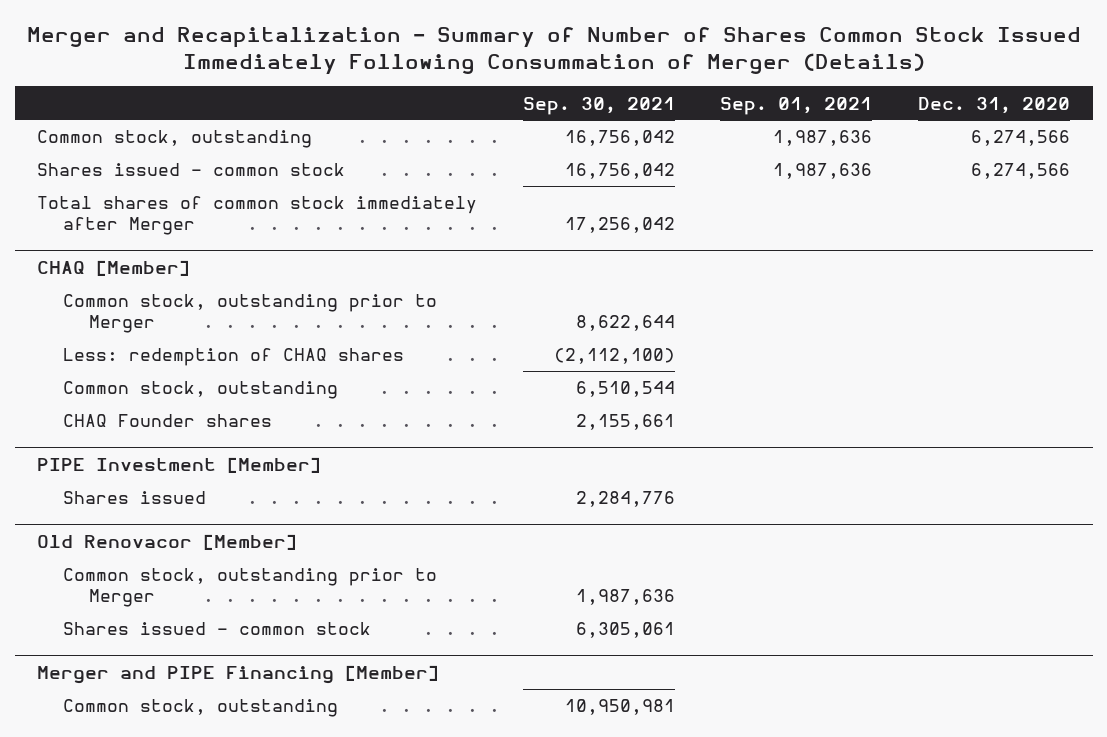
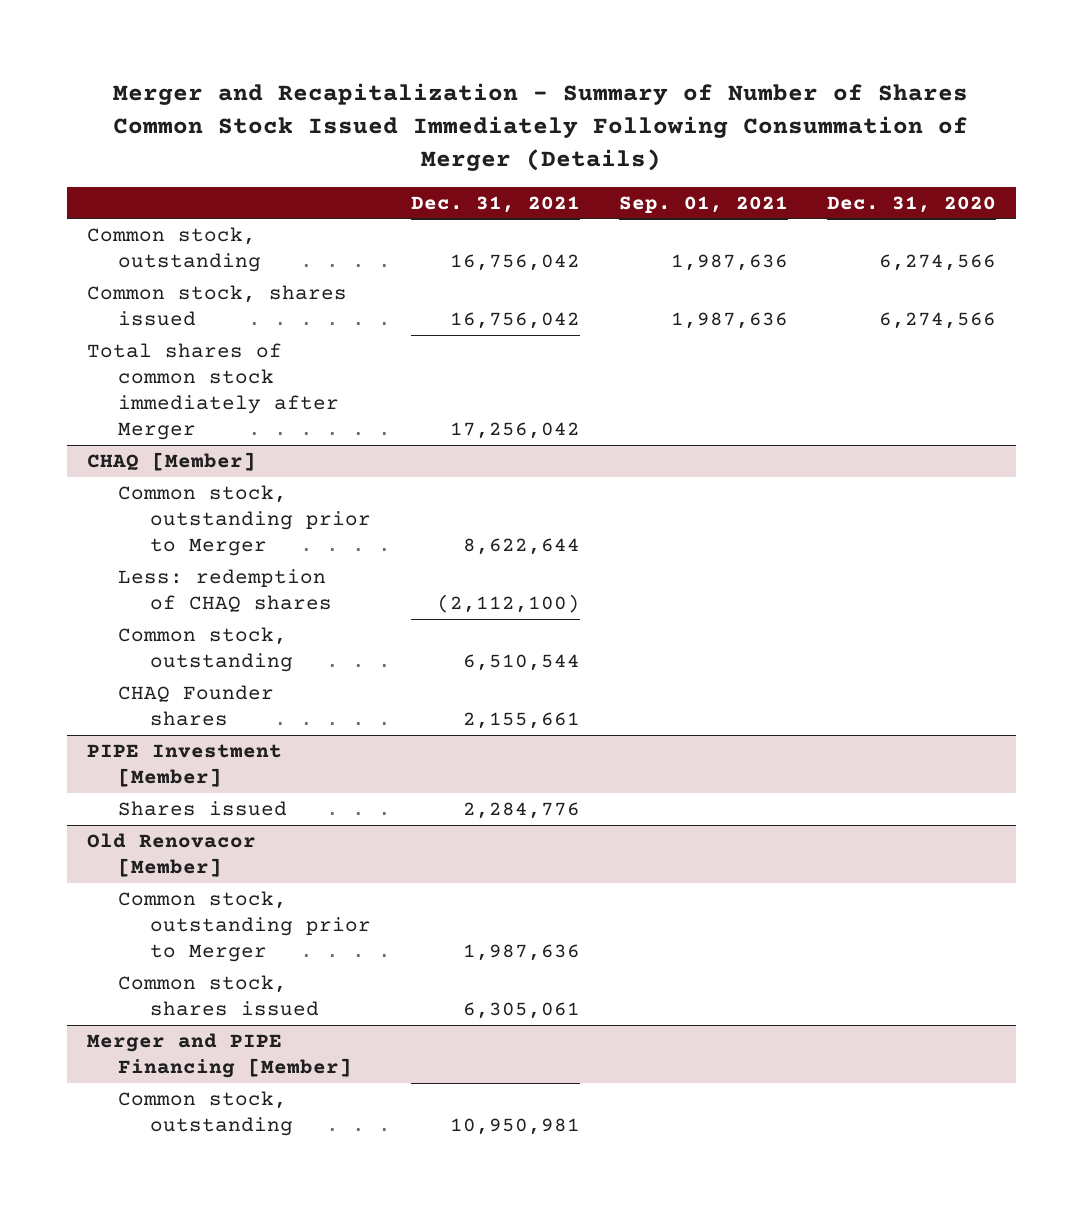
[522,96,675,115] Sep. 30, 2021 -> none
none -> [410,195,580,213] Dec. 31, 2021
[37,163,346,177] Shares issued - common stock -> [86,284,347,327] Common stock, shares issued
[63,622,372,636] Shares issued - common stock -> [118,974,320,1017] Common stock, shares issued

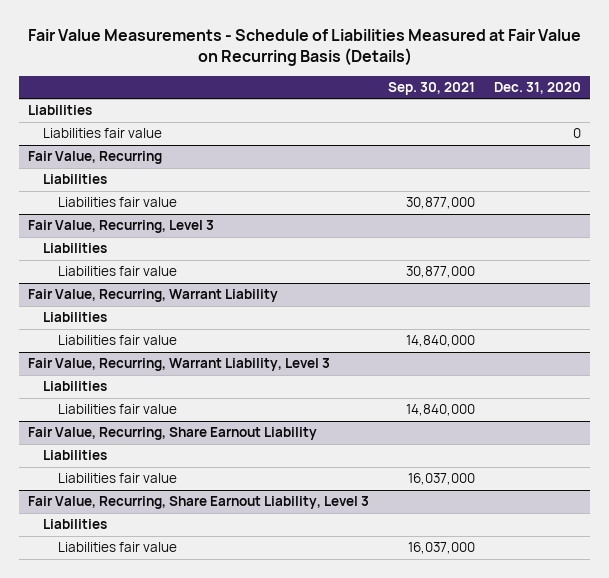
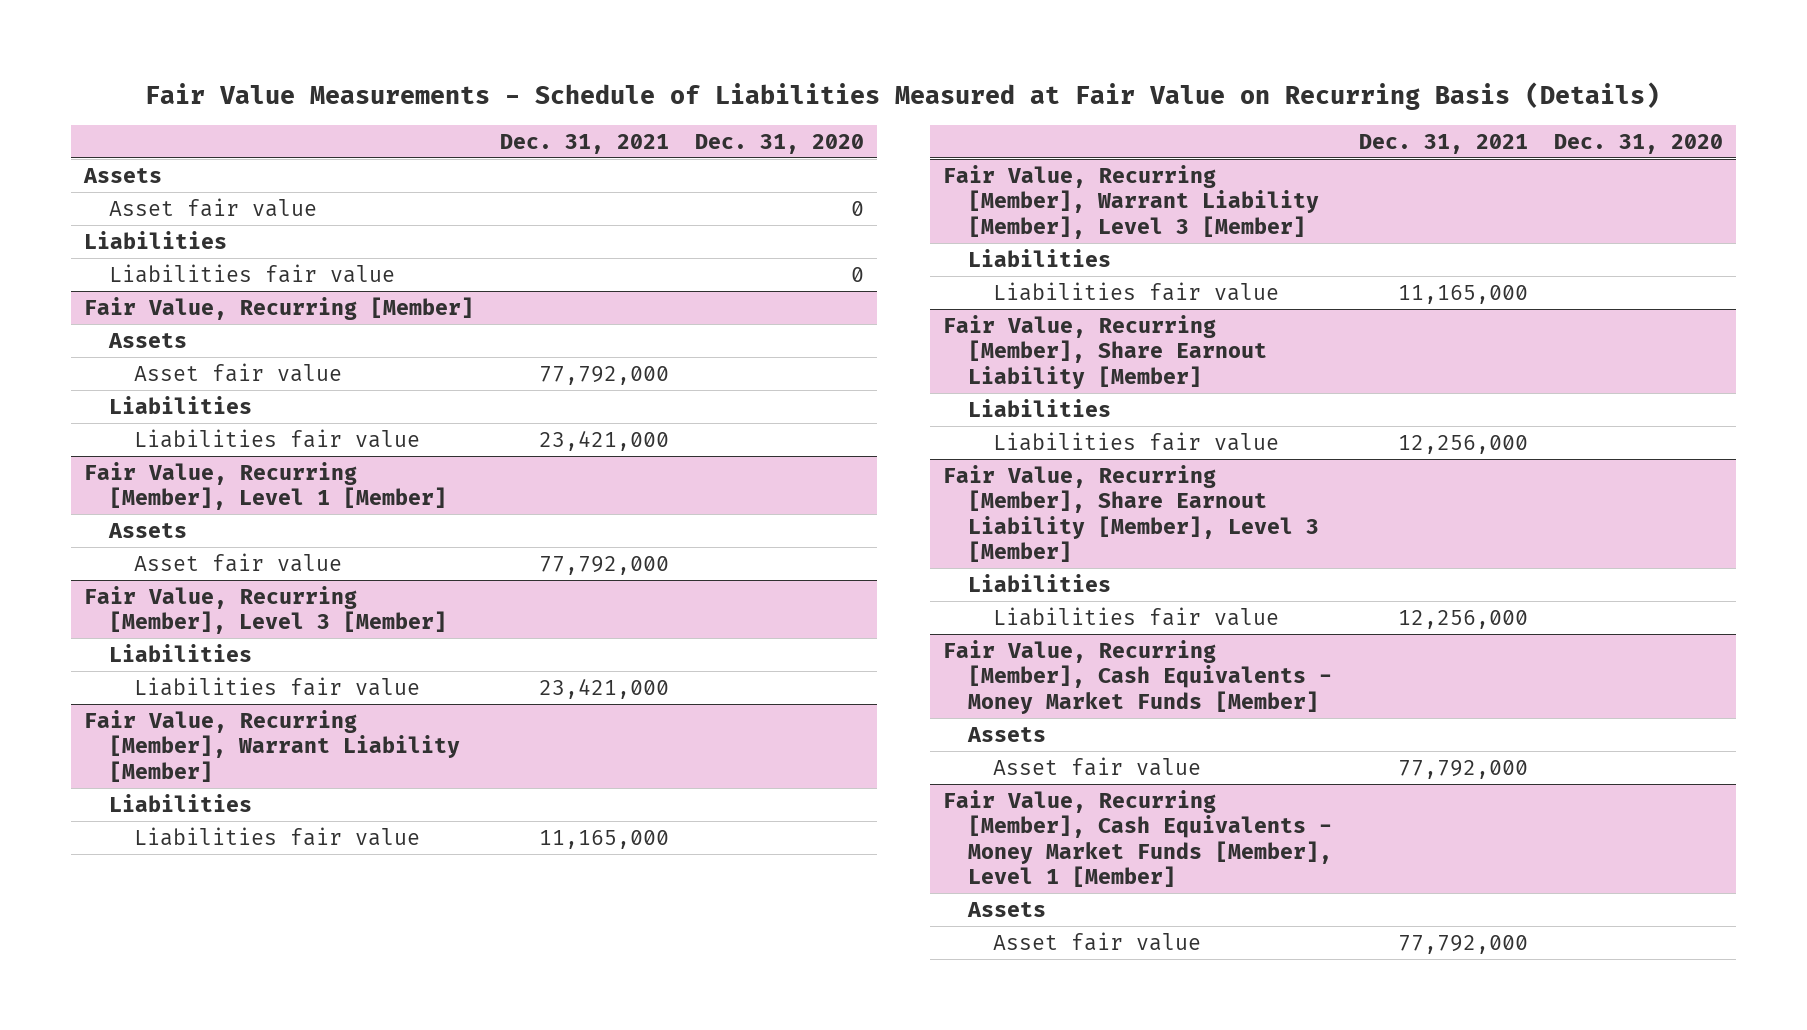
[388,81,476,95] Sep. 30, 2021 -> none
none -> [499,133,669,154] Dec. 31, 2021
none -> [82,167,162,183] Assets
none -> [108,197,317,217] Asset fair value
[28,151,163,165] Fair Value, Recurring -> [83,296,474,320] Fair Value, Recurring [Member]
none -> [107,332,187,348] Assets
none -> [133,362,342,382] Asset fair value
none -> [83,461,447,511] Fair Value, Recurring [Member], Level 1 [Member]
none -> [107,522,187,538] Assets
none -> [133,552,342,572] Asset fair value
[28,220,215,234] Fair Value, Recurring, Level 3 -> [83,585,447,635] Fair Value, Recurring [Member], Level 3 [Member]
[28,289,279,303] Fair Value, Recurring, Warrant Liability -> [83,709,460,782] Fair Value, Recurring [Member], Warrant Liability [Member]
[28,358,331,372] Fair Value, Recurring, Warrant Liability, Level 3 -> [942,164,1319,239] Fair Value, Recurring [Member], Warrant Liability [Member], Level 3 [Member]
[28,427,318,441] Fair Value, Recurring, Share Earnout Liability -> [942,314,1267,389] Fair Value, Recurring [Member], Share Earnout Liability [Member]
[28,496,370,510] Fair Value, Recurring, Share Earnout Liability, Level 3 -> [942,464,1319,562] Fair Value, Recurring [Member], Share Earnout Liability [Member], Level 3 [Member]
none -> [942,639,1332,714] Fair Value, Recurring [Member], Cash Equivalents - Money Market Funds [Member]
none -> [966,726,1046,742] Assets
none -> [992,756,1201,776] Asset fair value
none -> [942,789,1332,887] Fair Value, Recurring [Member], Cash Equivalents - Money Market Funds [Member], Level 1 [Member]
none -> [966,901,1046,917] Assets
none -> [992,931,1201,951] Asset fair value

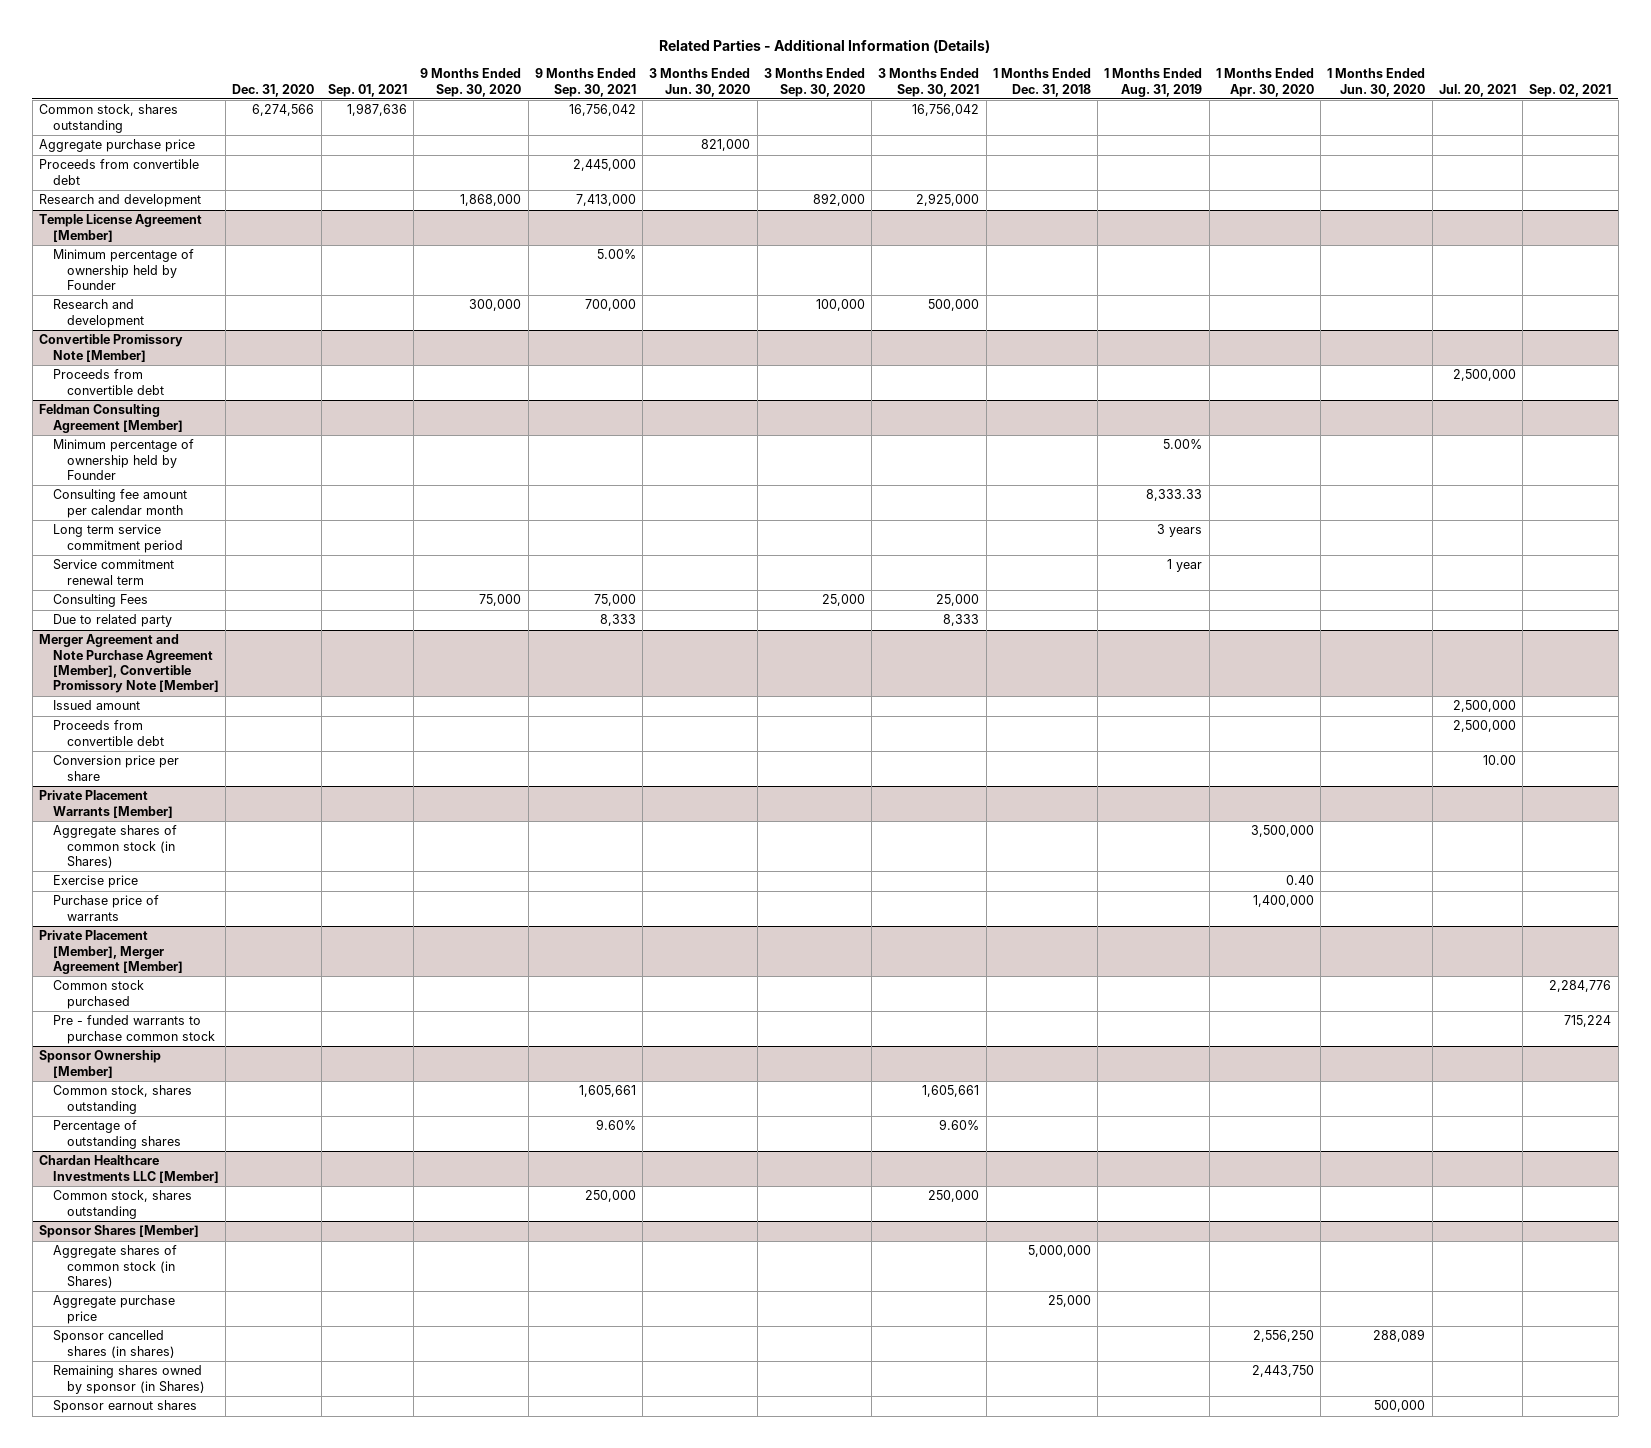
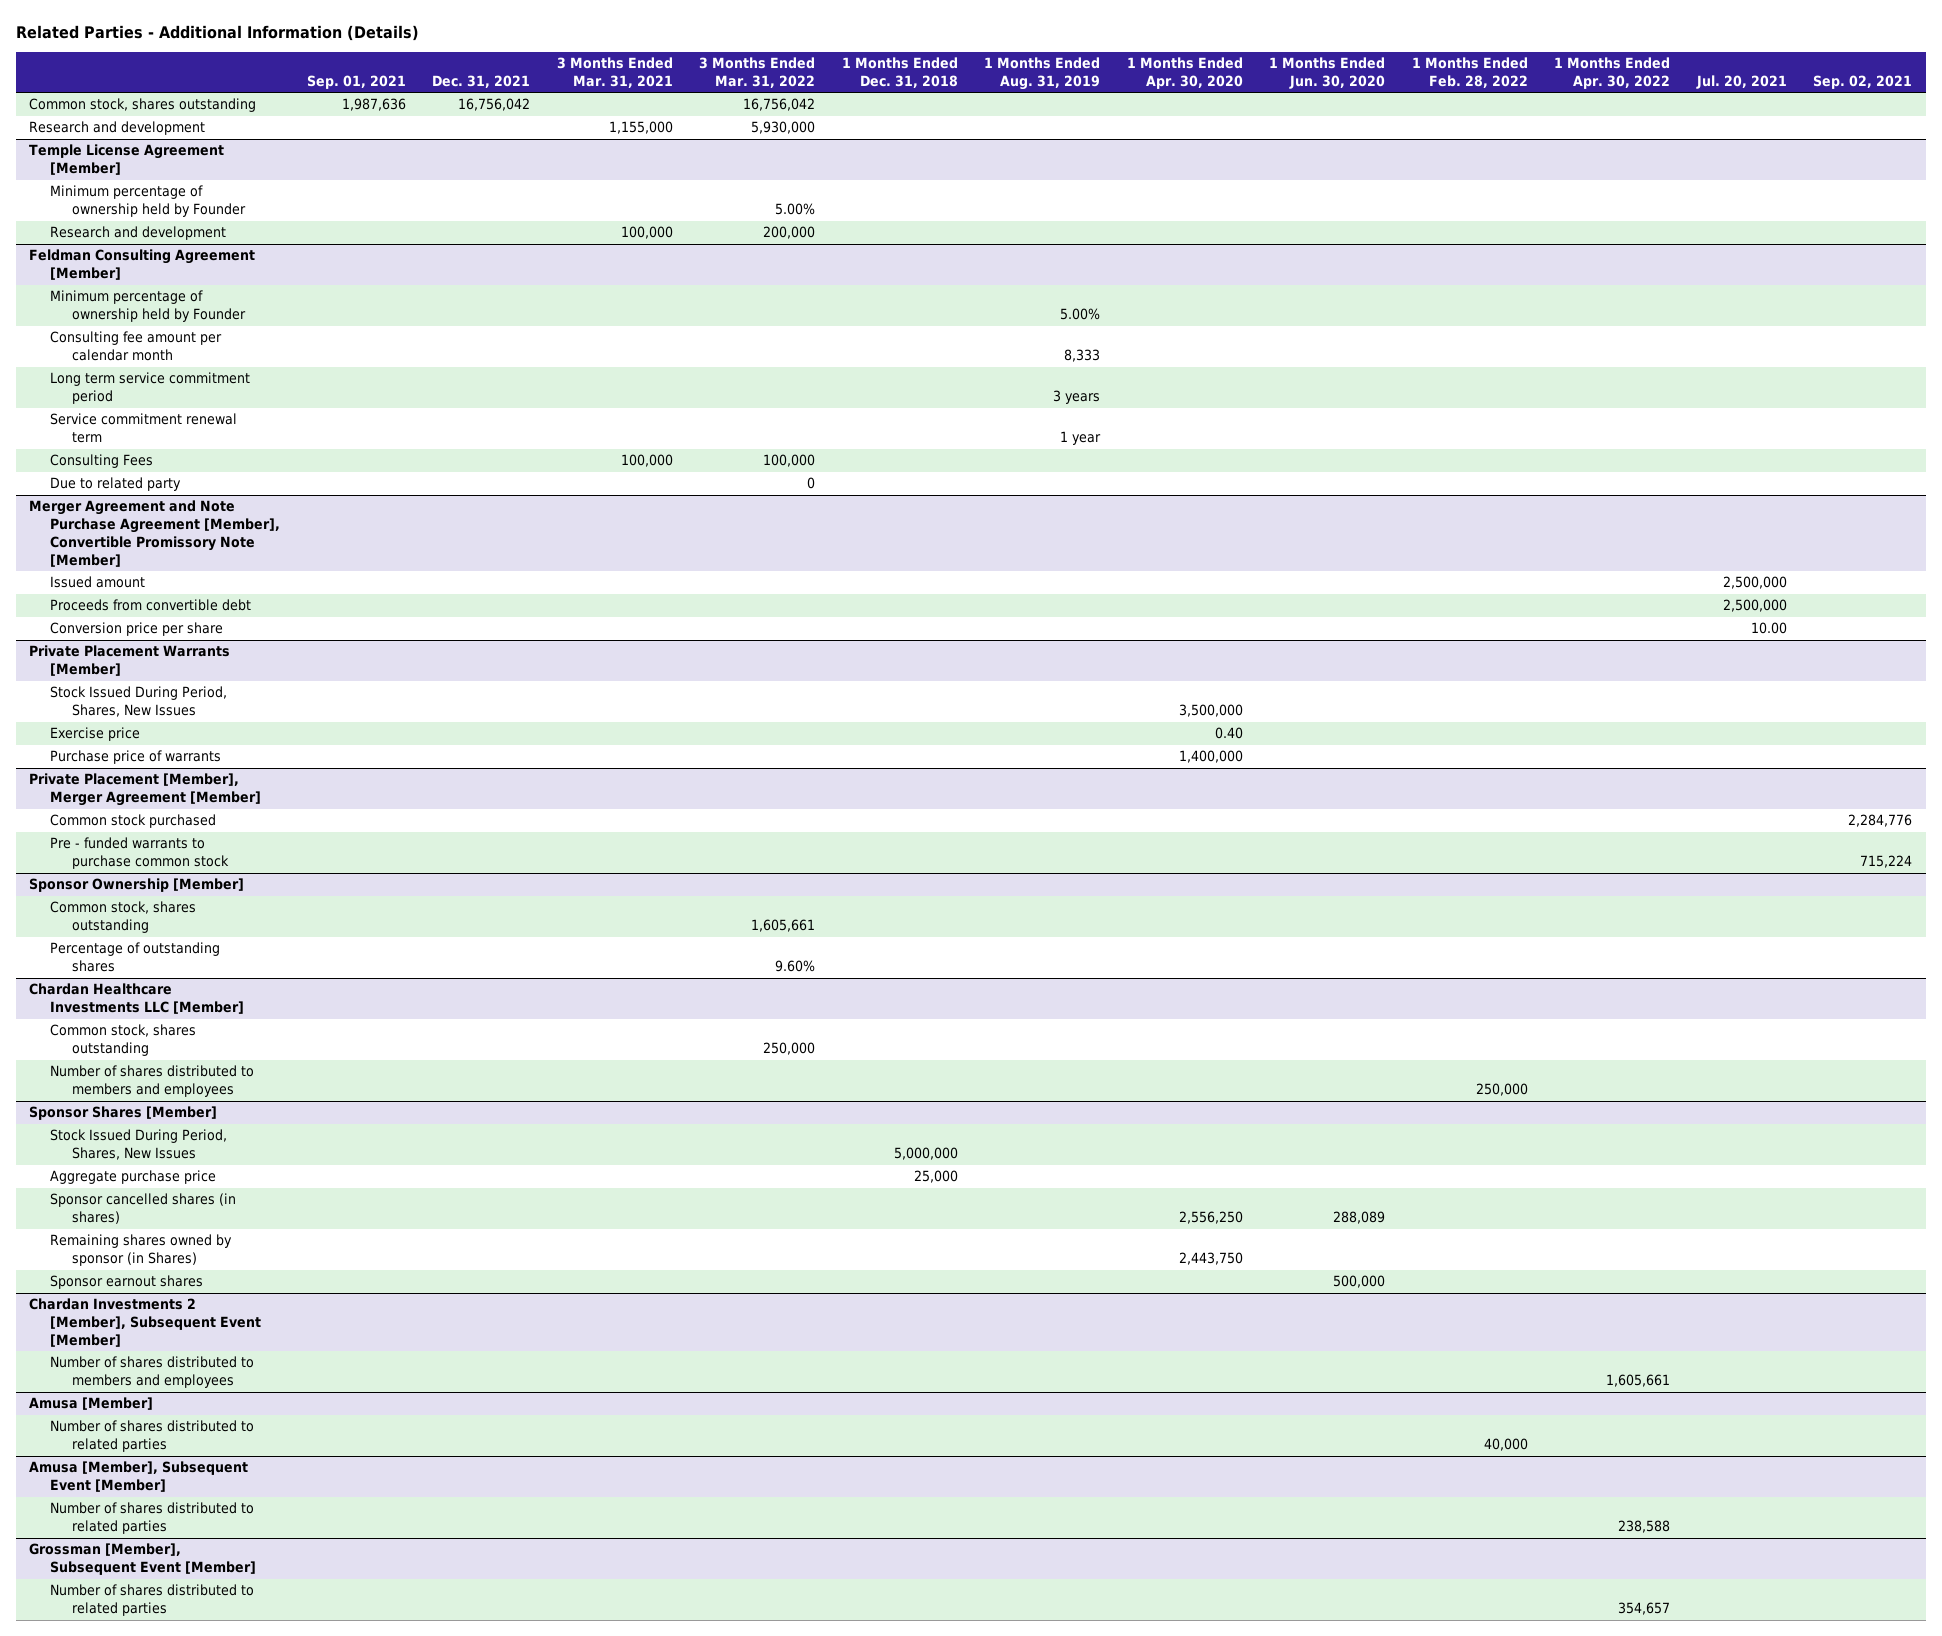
[232,83,315,97] Dec. 31, 2020 -> none
[420,68,522,97] 9 Months Ended Sep. 30, 2020 -> none
[534,68,636,97] 9 Months Ended Sep. 30, 2021 -> none
[649,68,751,97] 3 Months Ended Jun. 30, 2020 -> none
[763,68,865,97] 3 Months Ended Sep. 30, 2020 -> none
[878,68,980,97] 3 Months Ended Sep. 30, 2021 -> none
none -> [432,75,531,89] Dec. 31, 2021
none -> [556,57,673,89] 3 Months Ended Mar. 31, 2021
none -> [699,57,816,89] 3 Months Ended Mar. 31, 2022
none -> [1411,57,1528,89] 1 Months Ended Feb. 28, 2022
none -> [1554,57,1671,90] 1 Months Ended Apr. 30, 2022
[39,139,196,153] Aggregate purchase price -> none
[39,159,200,185] Proceeds from convertible debt -> none
[39,334,184,362] Convertible Promissory Note [Member] -> none
[52,369,164,395] Proceeds from convertible debt -> none
[1146,489,1203,502] 8,333.33 -> [1064,349,1101,363] 8,333
[52,825,177,868] Aggregate shares of common stock (in Shares) -> [50,686,228,718] Stock Issued During Period, Shares, New Issues
none -> [50,1065,255,1098] Number of shares distributed to members and employees
[52,1245,177,1288] Aggregate shares of common stock (in Shares) -> [50,1129,228,1161] Stock Issued During Period, Shares, New Issues
none -> [29,1298,262,1348] Chardan Investments 2 [Member], Subsequent Event [Member]
none -> [50,1356,255,1389] Number of shares distributed to members and employees
none -> [29,1397,154,1411] Amusa [Member]
none -> [50,1420,255,1453] Number of shares distributed to related parties
none -> [29,1461,249,1493] Amusa [Member], Subsequent Event [Member]
none -> [50,1502,255,1535] Number of shares distributed to related parties
none -> [29,1543,257,1576] Grossman [Member], Subsequent Event [Member]
none -> [50,1584,255,1617] Number of shares distributed to related parties

